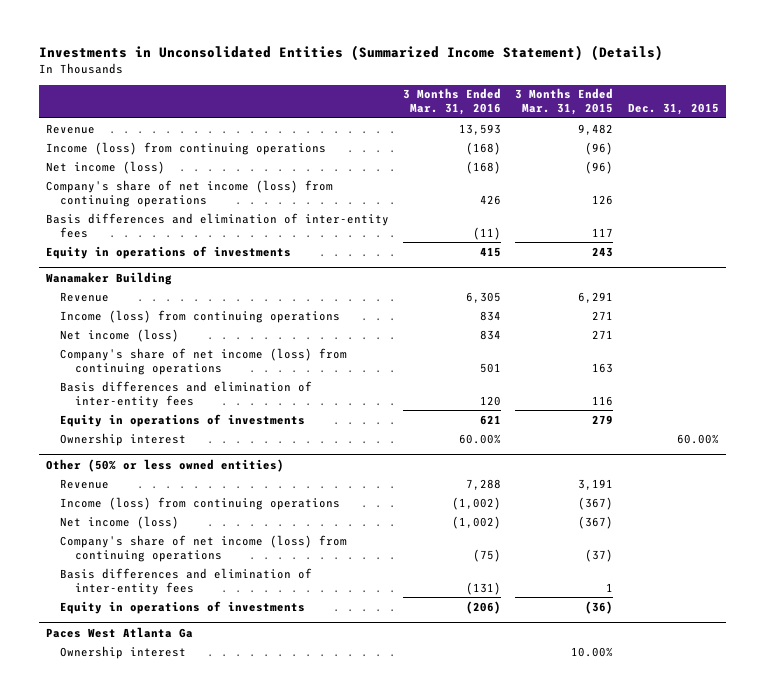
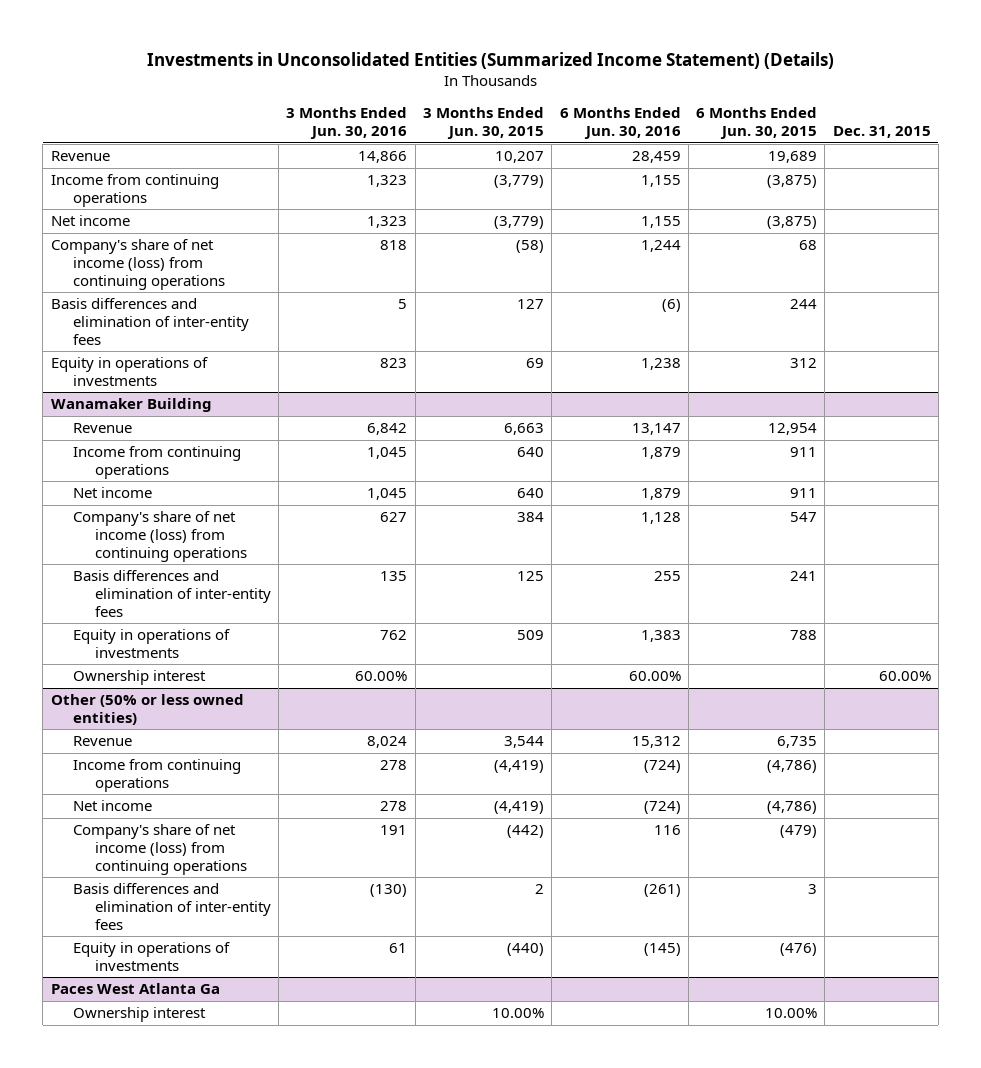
[403,88,502,116] 3 Months Ended Mar. 31, 2016 -> none
[515,88,614,116] 3 Months Ended Mar. 31, 2015 -> none
none -> [286,107,408,140] 3 Months Ended Jun. 30, 2016
none -> [422,107,544,140] 3 Months Ended Jun. 30, 2015
none -> [559,107,681,140] 6 Months Ended Jun. 30, 2016
none -> [696,107,818,140] 6 Months Ended Jun. 30, 2015
[45,141,326,155] Income (loss) from continuing operations -> [50,174,219,208] Income from continuing operations
[45,160,165,174] Net income (loss) -> [50,215,130,227] Net income
[60,309,341,323] Income (loss) from continuing operations -> [72,446,241,480] Income from continuing operations
[60,328,180,342] Net income (loss) -> [72,487,152,499] Net income
[60,496,341,510] Income (loss) from continuing operations -> [72,759,241,793] Income from continuing operations
[60,515,180,529] Net income (loss) -> [72,800,152,812] Net income

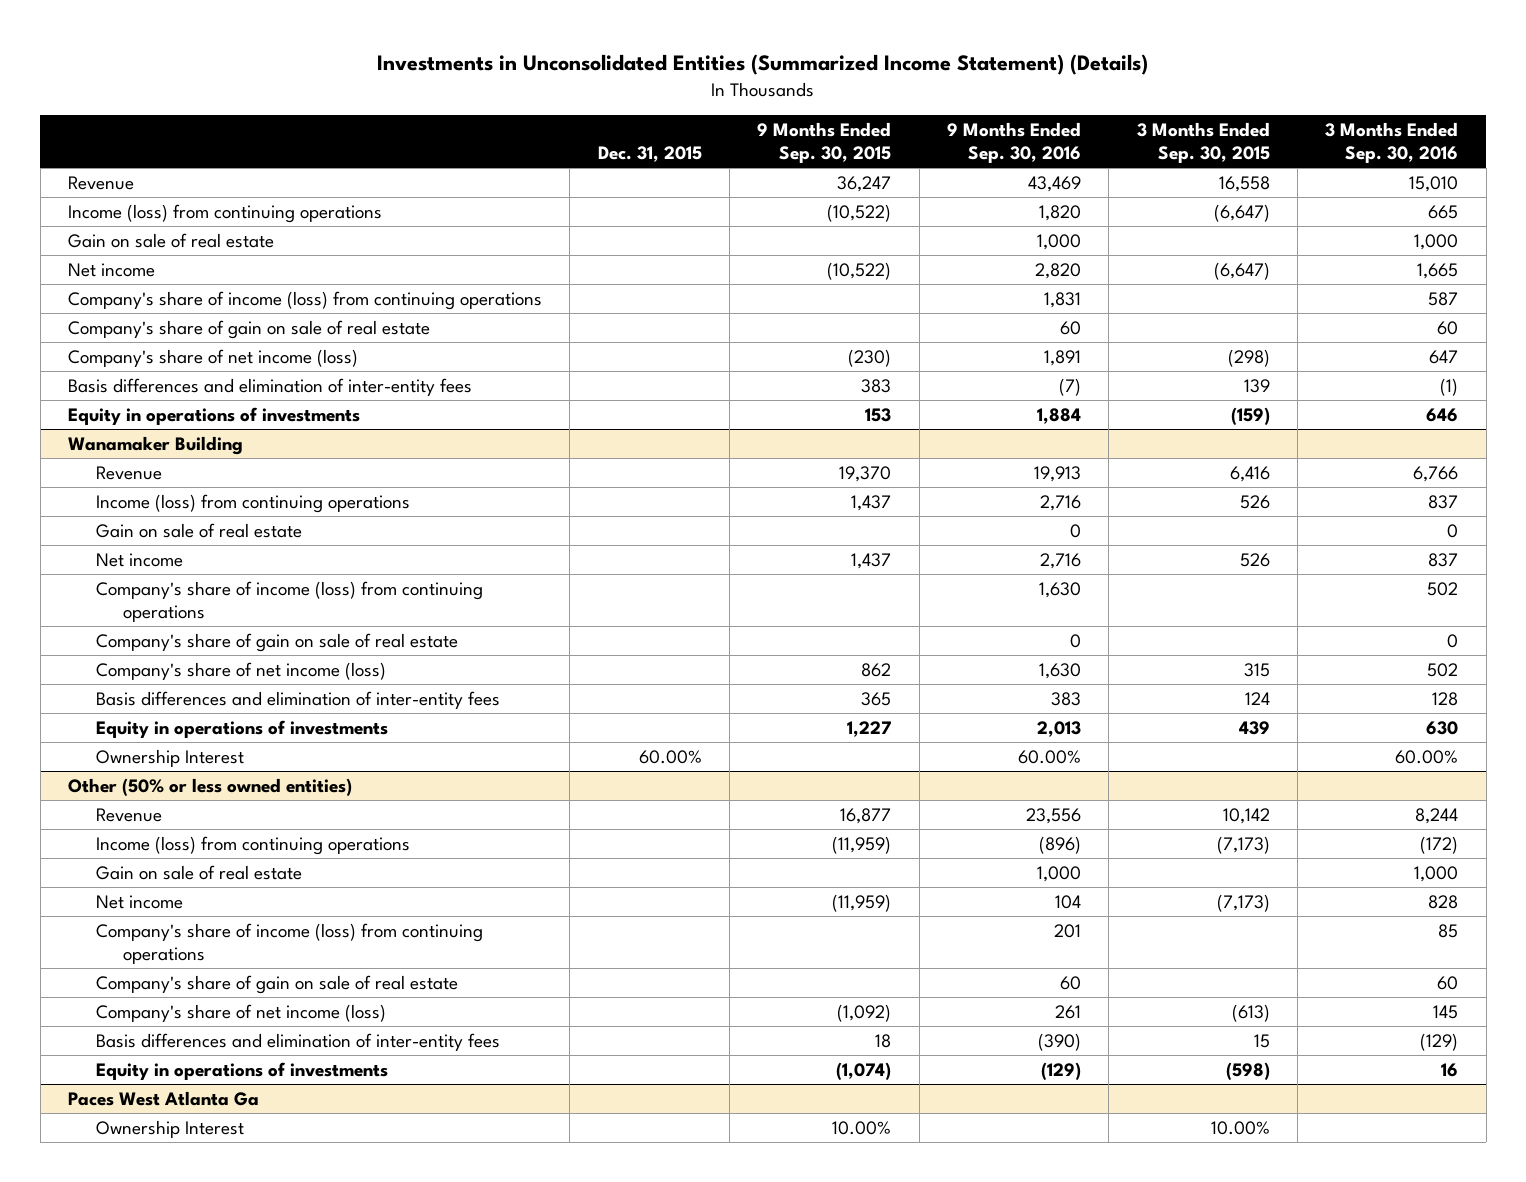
[286,107,408,140] 3 Months Ended Jun. 30, 2016 -> none
[422,107,544,140] 3 Months Ended Jun. 30, 2015 -> none
[559,107,681,140] 6 Months Ended Jun. 30, 2016 -> none
[696,107,818,140] 6 Months Ended Jun. 30, 2015 -> none
none -> [757,121,892,164] 9 Months Ended Sep. 30, 2015
none -> [947,121,1082,164] 9 Months Ended Sep. 30, 2016
none -> [1136,121,1270,164] 3 Months Ended Sep. 30, 2015
none -> [1325,121,1459,164] 3 Months Ended Sep. 30, 2016
[50,174,219,208] Income from continuing operations -> [68,203,383,223] Income (loss) from continuing operations
none -> [68,232,275,248] Gain on sale of real estate
[50,239,225,291] Company's share of net income (loss) from continuing operations -> [68,290,543,310] Company's share of income (loss) from continuing operations
none -> [68,319,431,339] Company's share of gain on sale of real estate
none -> [68,348,359,367] Company's share of net income (loss)
[72,446,241,480] Income from continuing operations -> [95,493,410,513] Income (loss) from continuing operations
none -> [95,522,302,538] Gain on sale of real estate
[72,511,247,563] Company's share of net income (loss) from continuing operations -> [95,580,483,623] Company's share of income (loss) from continuing operations
none -> [95,632,458,652] Company's share of gain on sale of real estate
none -> [95,661,386,680] Company's share of net income (loss)
[72,670,206,686] Ownership interest -> [95,748,244,767] Ownership Interest
[72,759,241,793] Income from continuing operations -> [95,835,410,855] Income (loss) from continuing operations
none -> [95,864,302,880] Gain on sale of real estate
[72,824,247,876] Company's share of net income (loss) from continuing operations -> [95,922,483,965] Company's share of income (loss) from continuing operations
none -> [95,974,458,994] Company's share of gain on sale of real estate
none -> [95,1003,386,1022] Company's share of net income (loss)
[72,1007,206,1023] Ownership interest -> [95,1119,244,1138] Ownership Interest

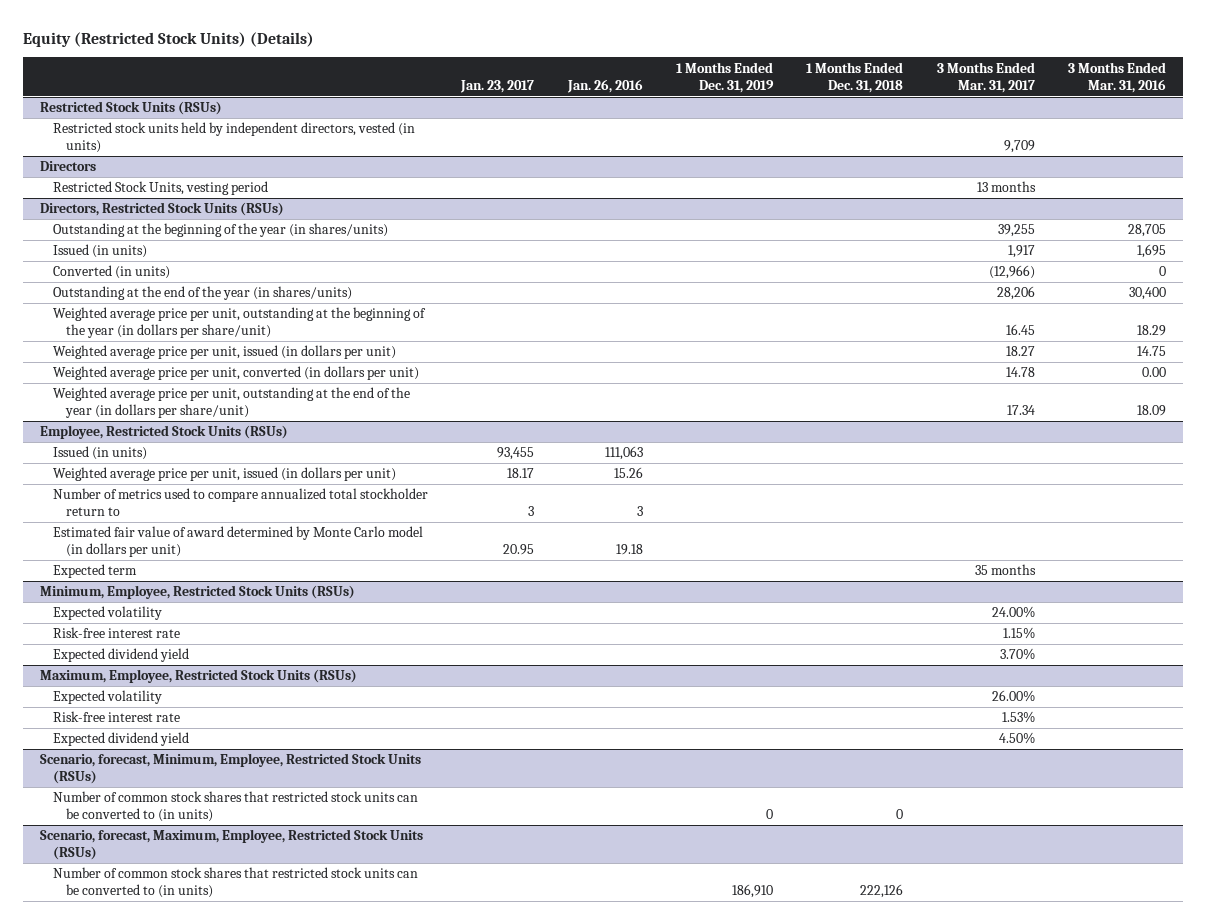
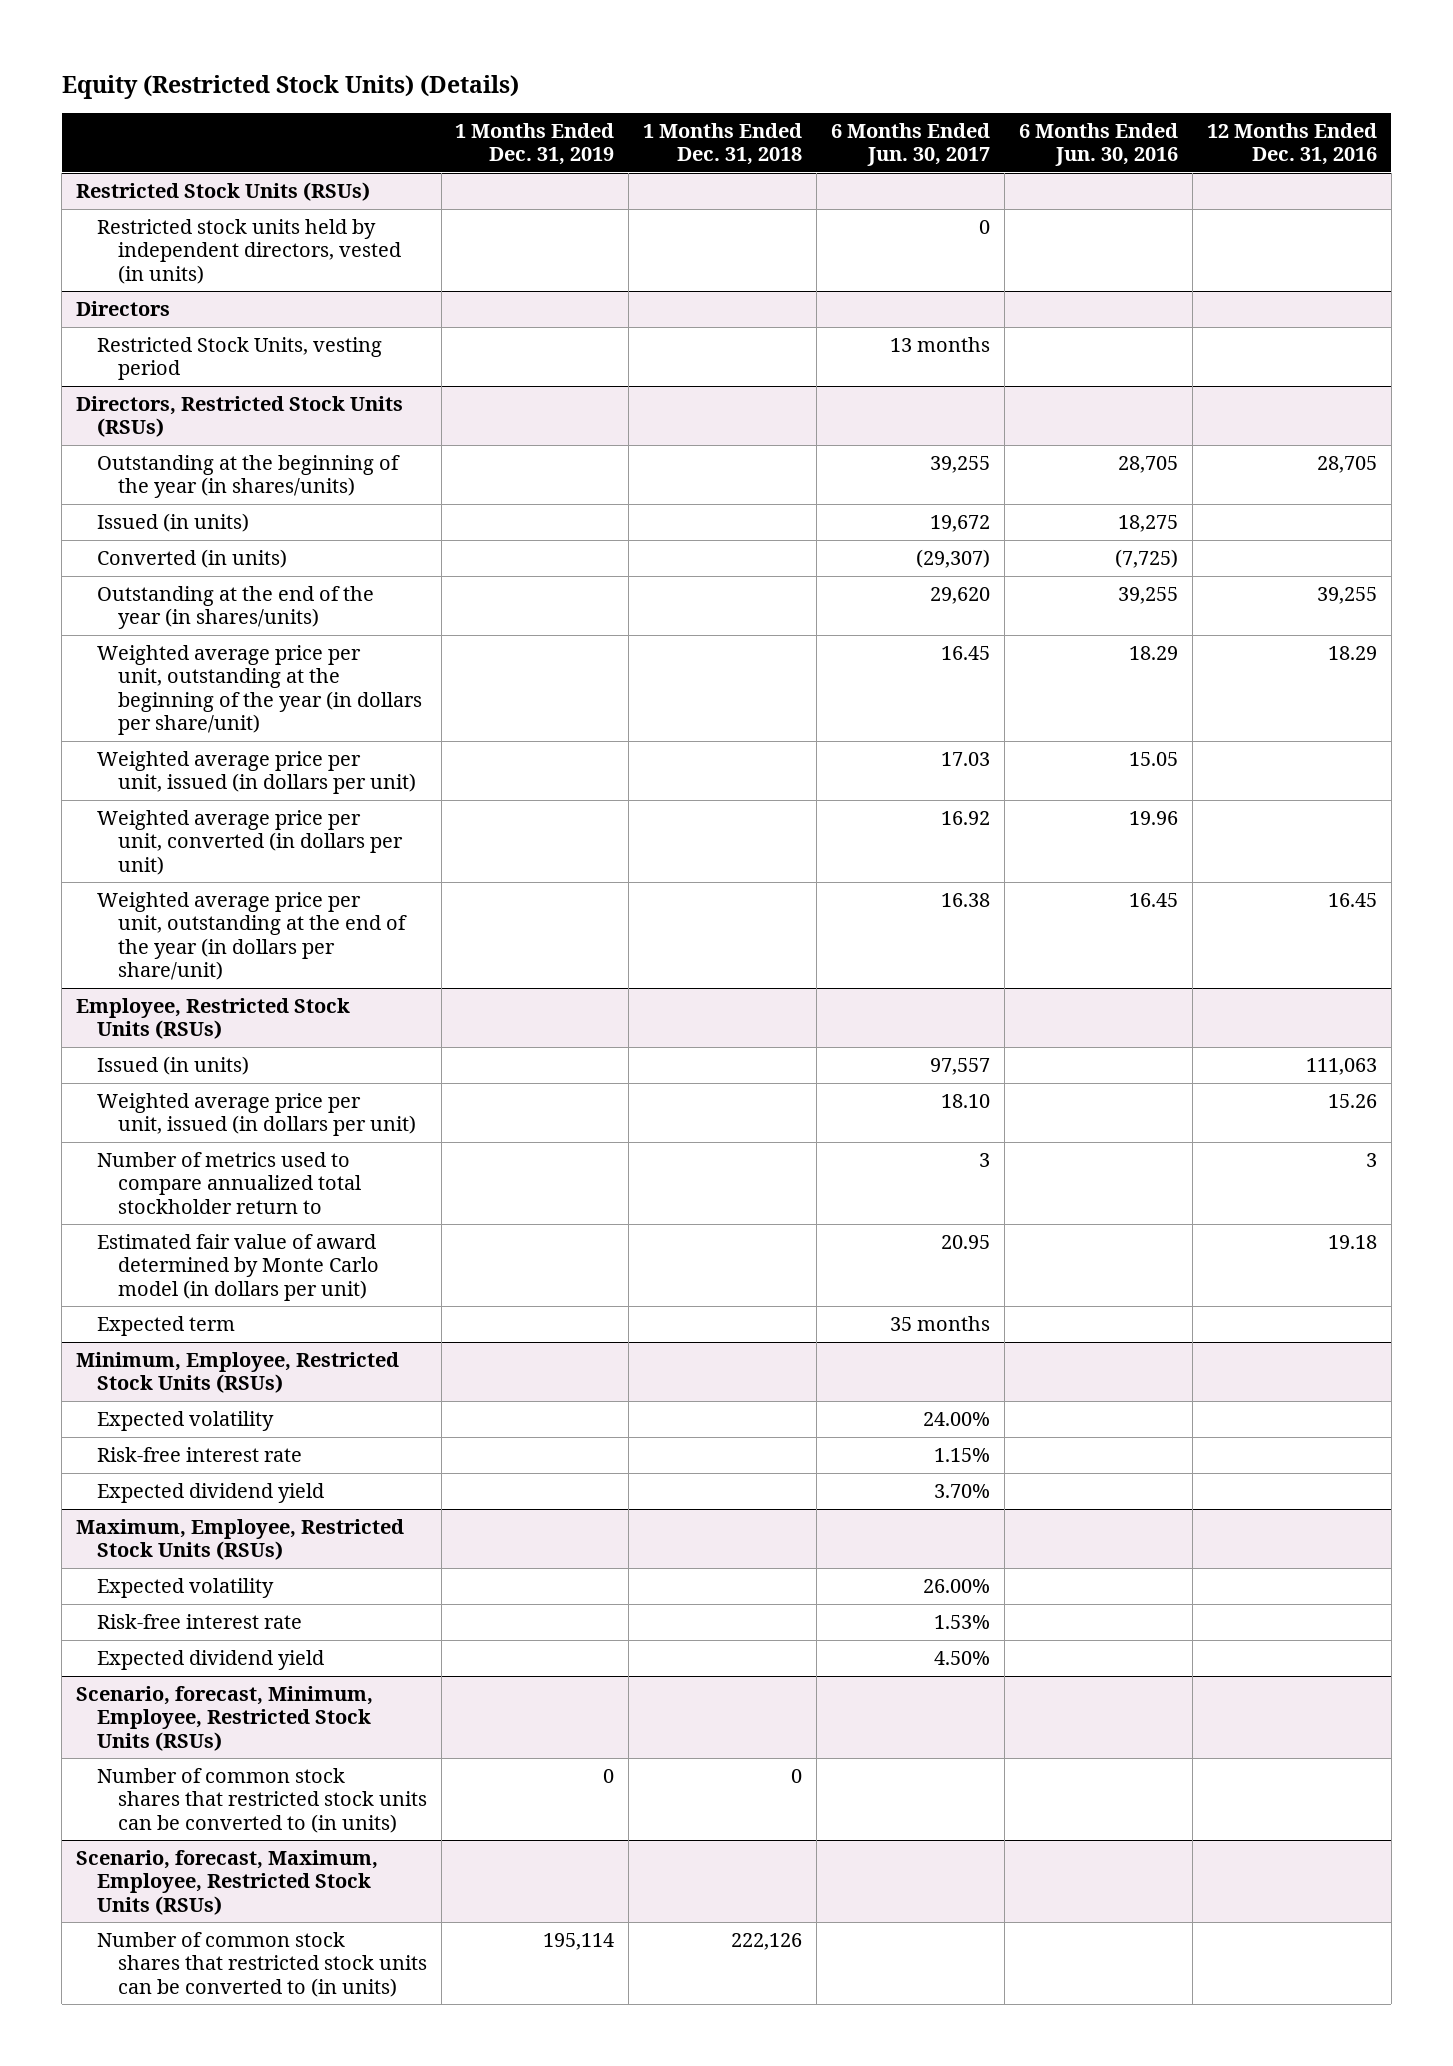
[460,79,535,93] Jan. 23, 2017 -> none
[566,78,643,93] Jan. 26, 2016 -> none
[936,61,1035,93] 3 Months Ended Mar. 31, 2017 -> none
[1067,61,1166,93] 3 Months Ended Mar. 31, 2016 -> none
none -> [831,122,991,167] 6 Months Ended Jun. 30, 2017
none -> [1018,122,1178,167] 6 Months Ended Jun. 30, 2016
none -> [1206,122,1377,166] 12 Months Ended Dec. 31, 2016
[731,884,773,899] 186,910 -> [543,1933,615,1951] 195,114

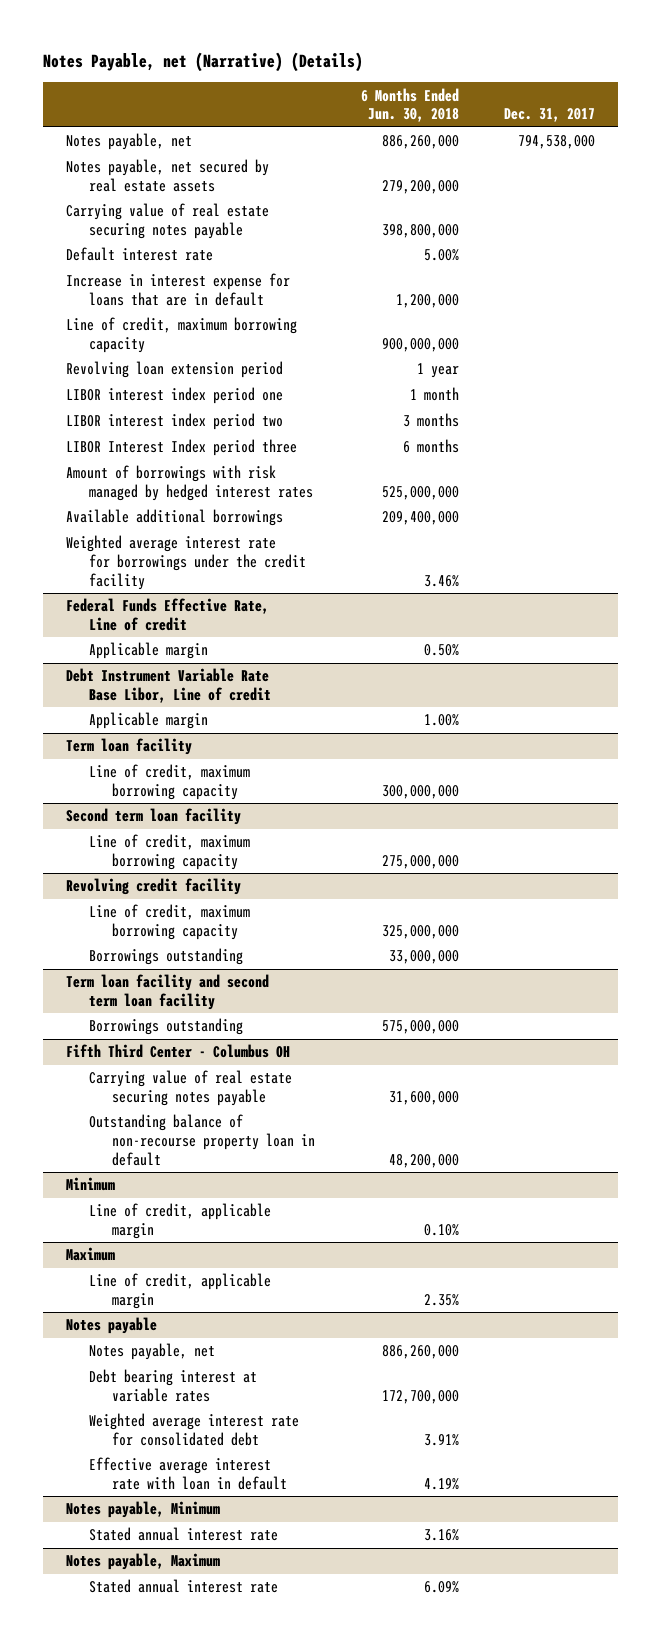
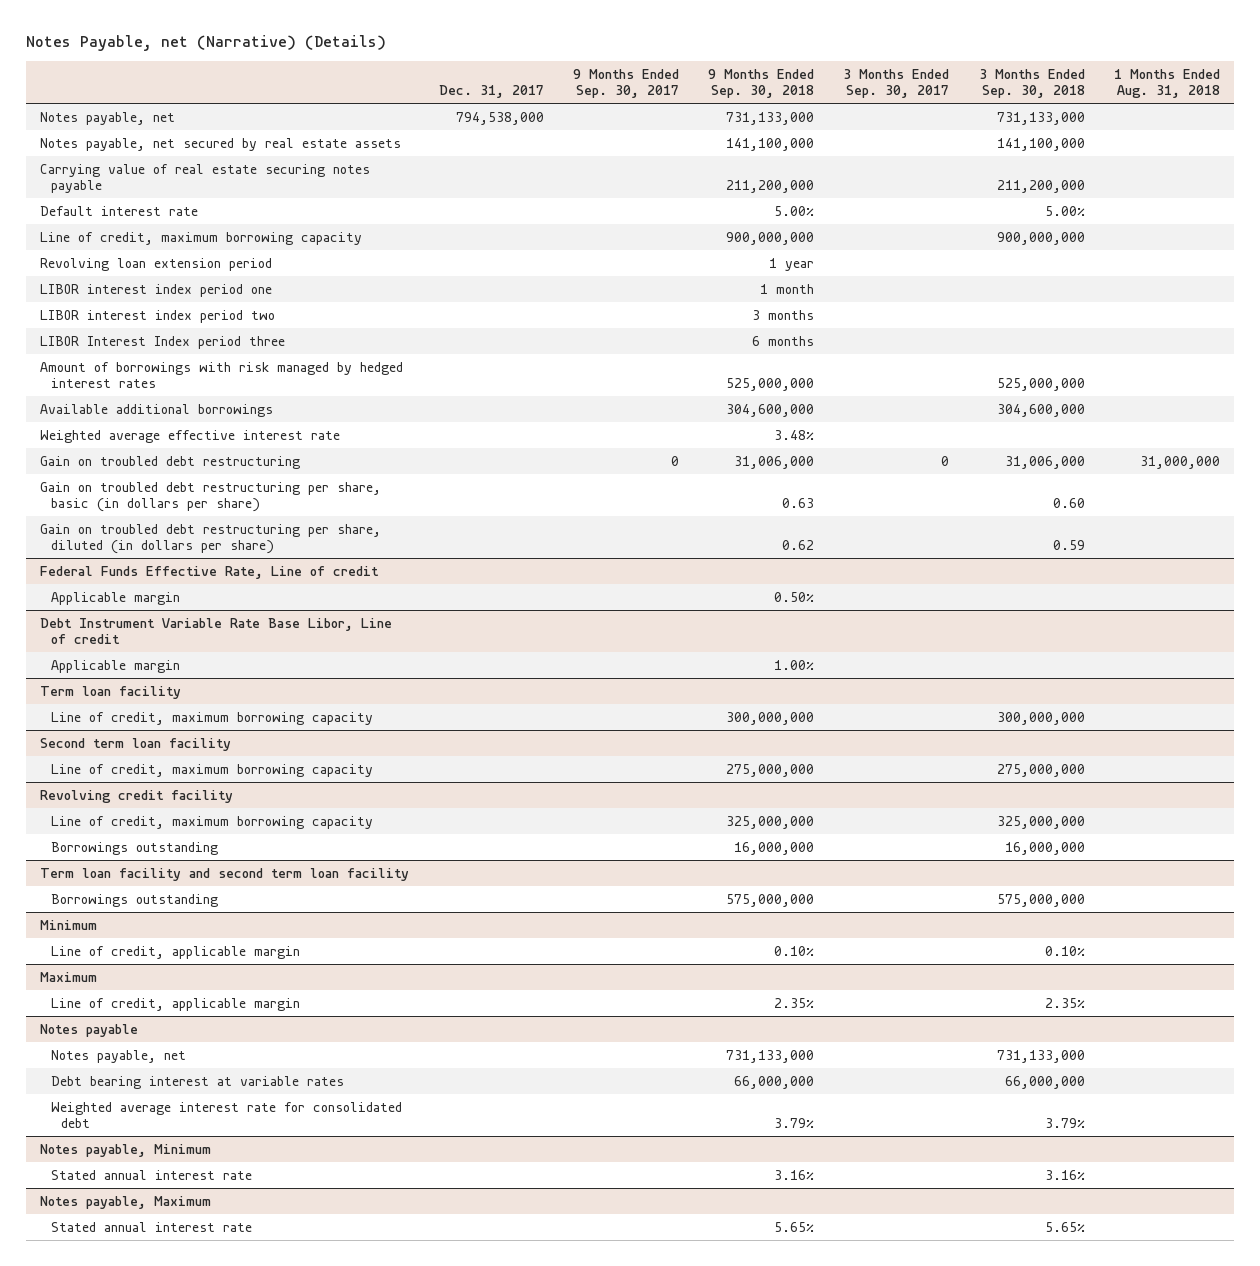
[360,87,459,123] 6 Months Ended Jun. 30, 2018 -> none
none -> [572,68,679,99] 9 Months Ended Sep. 30, 2017
none -> [708,68,815,99] 9 Months Ended Sep. 30, 2018
none -> [843,68,950,99] 3 Months Ended Sep. 30, 2017
none -> [978,68,1085,99] 3 Months Ended Sep. 30, 2018
none -> [1113,68,1220,99] 1 Months Ended Aug. 31, 2018
[65,273,290,306] Increase in interest expense for loans that are in default -> none
[65,535,307,590] Weighted average interest rate for borrowings under the credit facility -> [40,429,341,443] Weighted average effective interest rate
none -> [40,455,301,469] Gain on troubled debt restructuring
none -> [40,481,382,513] Gain on troubled debt restructuring per share, basic (in dollars per share)
none -> [40,523,382,555] Gain on troubled debt restructuring per share, diluted (in dollars per share)
[65,1044,290,1059] Fifth Third Center - Columbus OH -> none
[89,1070,293,1106] Carrying value of real estate securing notes payable -> none
[89,1114,316,1166] Outstanding balance of non-recourse property loan in default -> none
[89,1457,288,1490] Effective average interest rate with loan in default -> none

